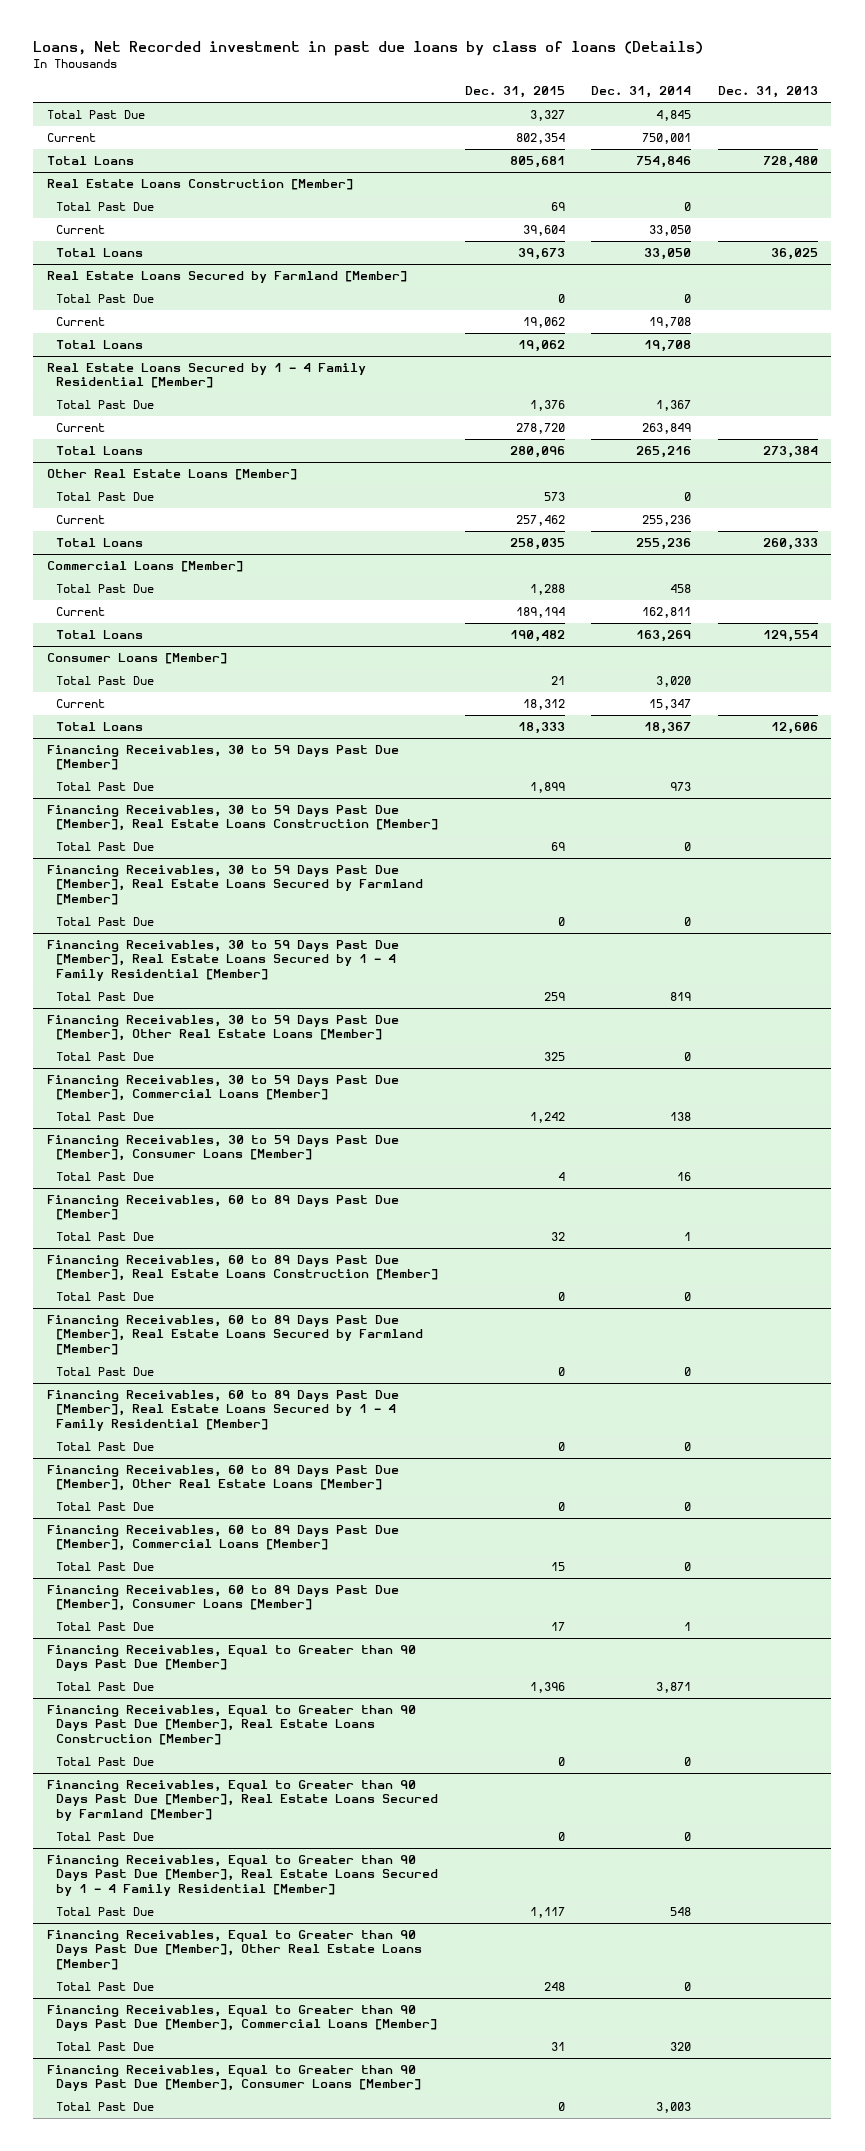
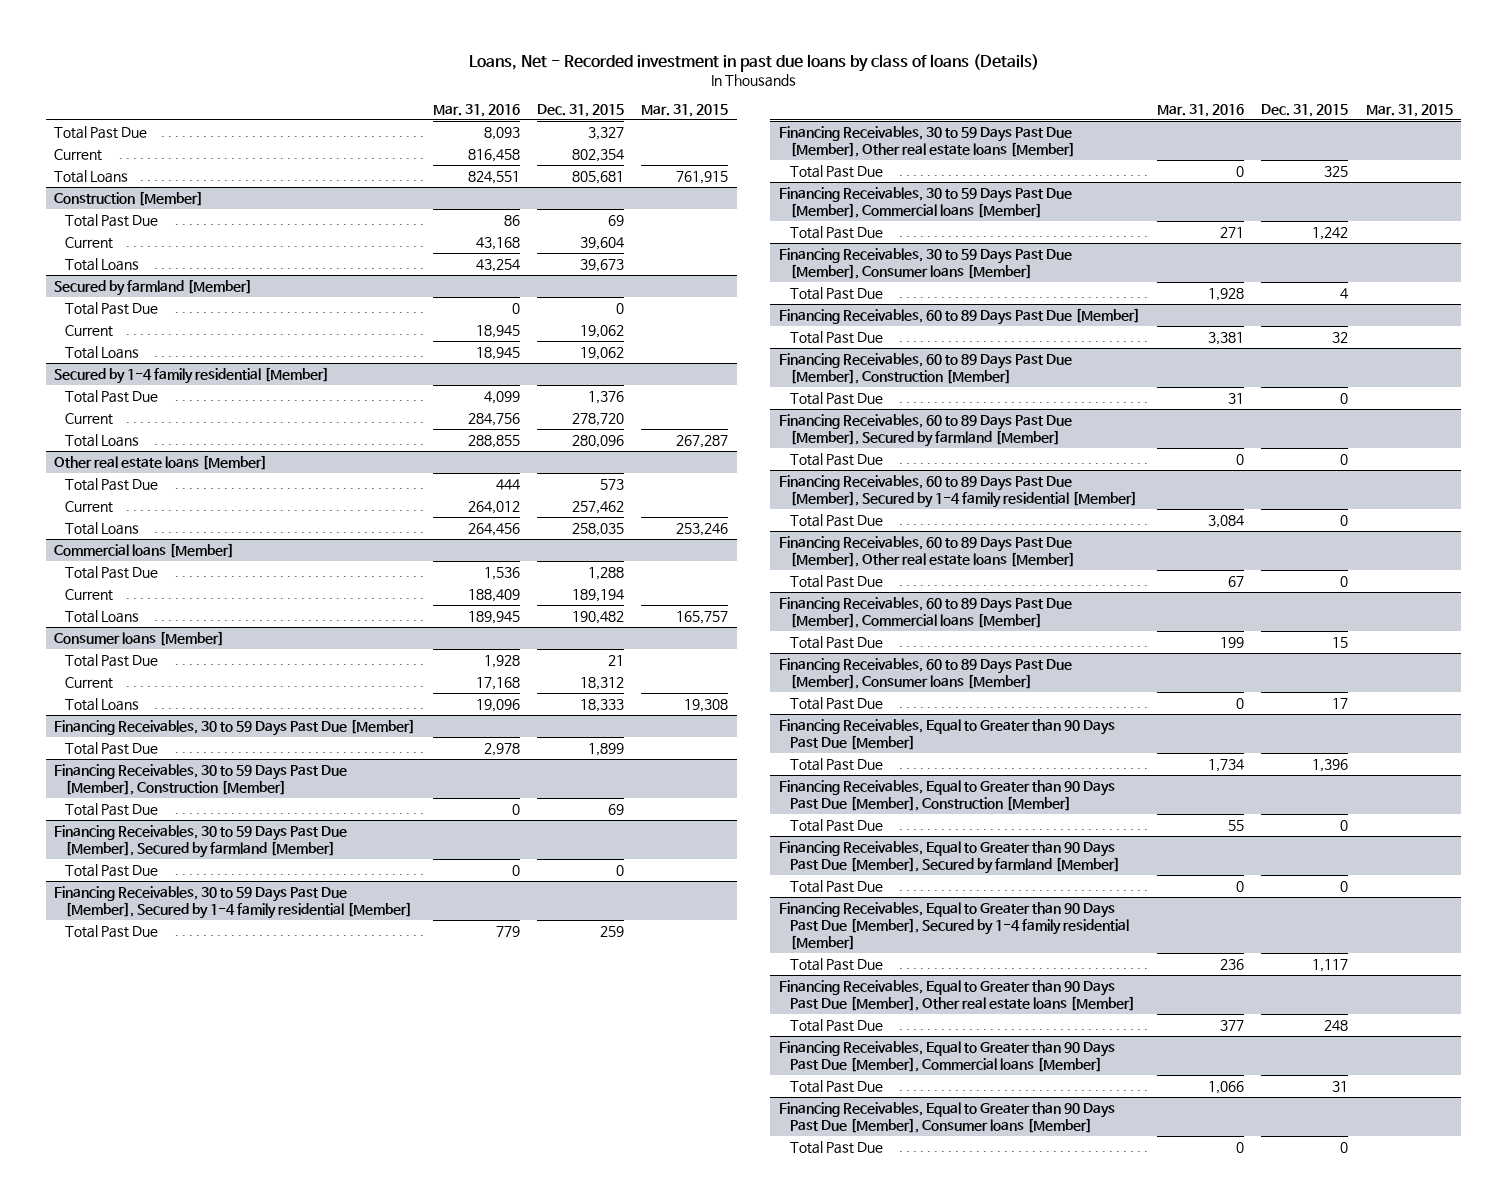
[33,40,704,56] Loans, Net Recorded investment in past due loans by class of loans (Details) -> [468,53,1039,72] Loans, Net - Recorded investment in past due loans by class of loans (Details)
[591,86,692,99] Dec. 31, 2014 -> none
[717,86,818,99] Dec. 31, 2013 -> none
none -> [432,103,520,117] Mar. 31, 2016
none -> [641,103,729,117] Mar. 31, 2015
[46,178,353,190] Real Estate Loans Construction [Member] -> none
none -> [54,190,204,206] Construction [Member]
[46,270,407,283] Real Estate Loans Secured by Farmland [Member] -> [54,278,253,296] Secured by farmland [Member]
[46,362,366,389] Real Estate Loans Secured by 1 - 4 Family Residential [Member] -> [54,366,330,384] Secured by 1-4 family residential [Member]
[46,468,297,480] Other Real Estate Loans [Member] -> [54,454,268,470] Other real estate loans [Member]
[46,560,243,572] Commercial Loans [Member] -> [54,542,235,558] Commercial loans [Member]
[46,652,227,664] Consumer Loans [Member] -> [54,630,225,646] Consumer loans [Member]
[46,804,438,832] Financing Receivables, 30 to 59 Days Past Due [Member], Real Estate Loans Construction [Member] -> [54,763,348,795] Financing Receivables, 30 to 59 Days Past Due [Member], Construction [Member]
[46,864,423,906] Financing Receivables, 30 to 59 Days Past Due [Member], Real Estate Loans Secured by Farmland [Member] -> [54,824,348,858] Financing Receivables, 30 to 59 Days Past Due [Member], Secured by farmland [Member]
[46,939,399,982] Financing Receivables, 30 to 59 Days Past Due [Member], Real Estate Loans Secured by 1 - 4 Family Residential [Member] -> [54,885,413,919] Financing Receivables, 30 to 59 Days Past Due [Member], Secured by 1-4 family residential [Member]
[46,1014,399,1042] Financing Receivables, 30 to 59 Days Past Due [Member], Other Real Estate Loans [Member] -> [778,125,1075,157] Financing Receivables, 30 to 59 Days Past Due [Member], Other real estate loans [Member]
[46,1074,399,1102] Financing Receivables, 30 to 59 Days Past Due [Member], Commercial Loans [Member] -> [778,186,1072,218] Financing Receivables, 30 to 59 Days Past Due [Member], Commercial loans [Member]
[46,1134,399,1162] Financing Receivables, 30 to 59 Days Past Due [Member], Consumer Loans [Member] -> [778,247,1072,279] Financing Receivables, 30 to 59 Days Past Due [Member], Consumer loans [Member]
[46,1254,438,1282] Financing Receivables, 60 to 89 Days Past Due [Member], Real Estate Loans Construction [Member] -> [778,352,1072,384] Financing Receivables, 60 to 89 Days Past Due [Member], Construction [Member]
[46,1314,423,1356] Financing Receivables, 60 to 89 Days Past Due [Member], Real Estate Loans Secured by Farmland [Member] -> [778,413,1072,447] Financing Receivables, 60 to 89 Days Past Due [Member], Secured by farmland [Member]
[46,1389,399,1432] Financing Receivables, 60 to 89 Days Past Due [Member], Real Estate Loans Secured by 1 - 4 Family Residential [Member] -> [778,474,1137,508] Financing Receivables, 60 to 89 Days Past Due [Member], Secured by 1-4 family residential [Member]
[46,1464,399,1492] Financing Receivables, 60 to 89 Days Past Due [Member], Other Real Estate Loans [Member] -> [778,535,1075,567] Financing Receivables, 60 to 89 Days Past Due [Member], Other real estate loans [Member]
[46,1524,399,1552] Financing Receivables, 60 to 89 Days Past Due [Member], Commercial Loans [Member] -> [778,596,1072,628] Financing Receivables, 60 to 89 Days Past Due [Member], Commercial loans [Member]
[46,1584,399,1612] Financing Receivables, 60 to 89 Days Past Due [Member], Consumer Loans [Member] -> [778,657,1072,689] Financing Receivables, 60 to 89 Days Past Due [Member], Consumer loans [Member]
[46,1704,416,1746] Financing Receivables, Equal to Greater than 90 Days Past Due [Member], Real Estate Loans Construction [Member] -> [778,779,1115,811] Financing Receivables, Equal to Greater than 90 Days Past Due [Member], Construction [Member]
[46,1779,438,1822] Financing Receivables, Equal to Greater than 90 Days Past Due [Member], Real Estate Loans Secured by Farmland [Member] -> [778,840,1120,874] Financing Receivables, Equal to Greater than 90 Days Past Due [Member], Secured by farmland [Member]
[46,1854,438,1897] Financing Receivables, Equal to Greater than 90 Days Past Due [Member], Real Estate Loans Secured by 1 - 4 Family Residential [Member] -> [778,901,1129,950] Financing Receivables, Equal to Greater than 90 Days Past Due [Member], Secured by 1-4 family residential [Member]
[46,1929,422,1971] Financing Receivables, Equal to Greater than 90 Days Past Due [Member], Other Real Estate Loans [Member] -> [778,979,1135,1011] Financing Receivables, Equal to Greater than 90 Days Past Due [Member], Other real estate loans [Member]
[46,2004,437,2032] Financing Receivables, Equal to Greater than 90 Days Past Due [Member], Commercial Loans [Member] -> [778,1040,1115,1072] Financing Receivables, Equal to Greater than 90 Days Past Due [Member], Commercial loans [Member]
[46,2064,421,2092] Financing Receivables, Equal to Greater than 90 Days Past Due [Member], Consumer Loans [Member] -> [778,1101,1115,1133] Financing Receivables, Equal to Greater than 90 Days Past Due [Member], Consumer loans [Member]

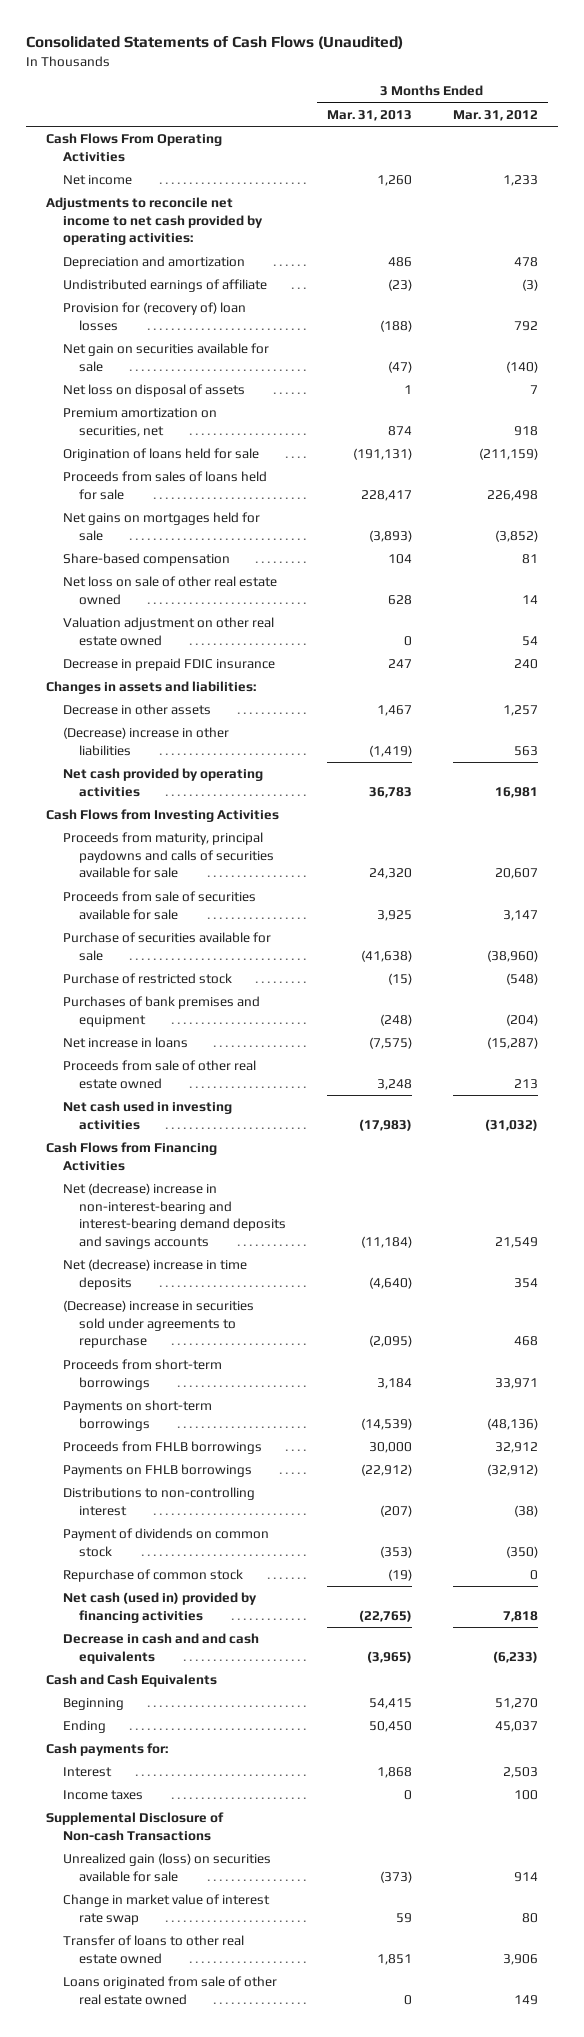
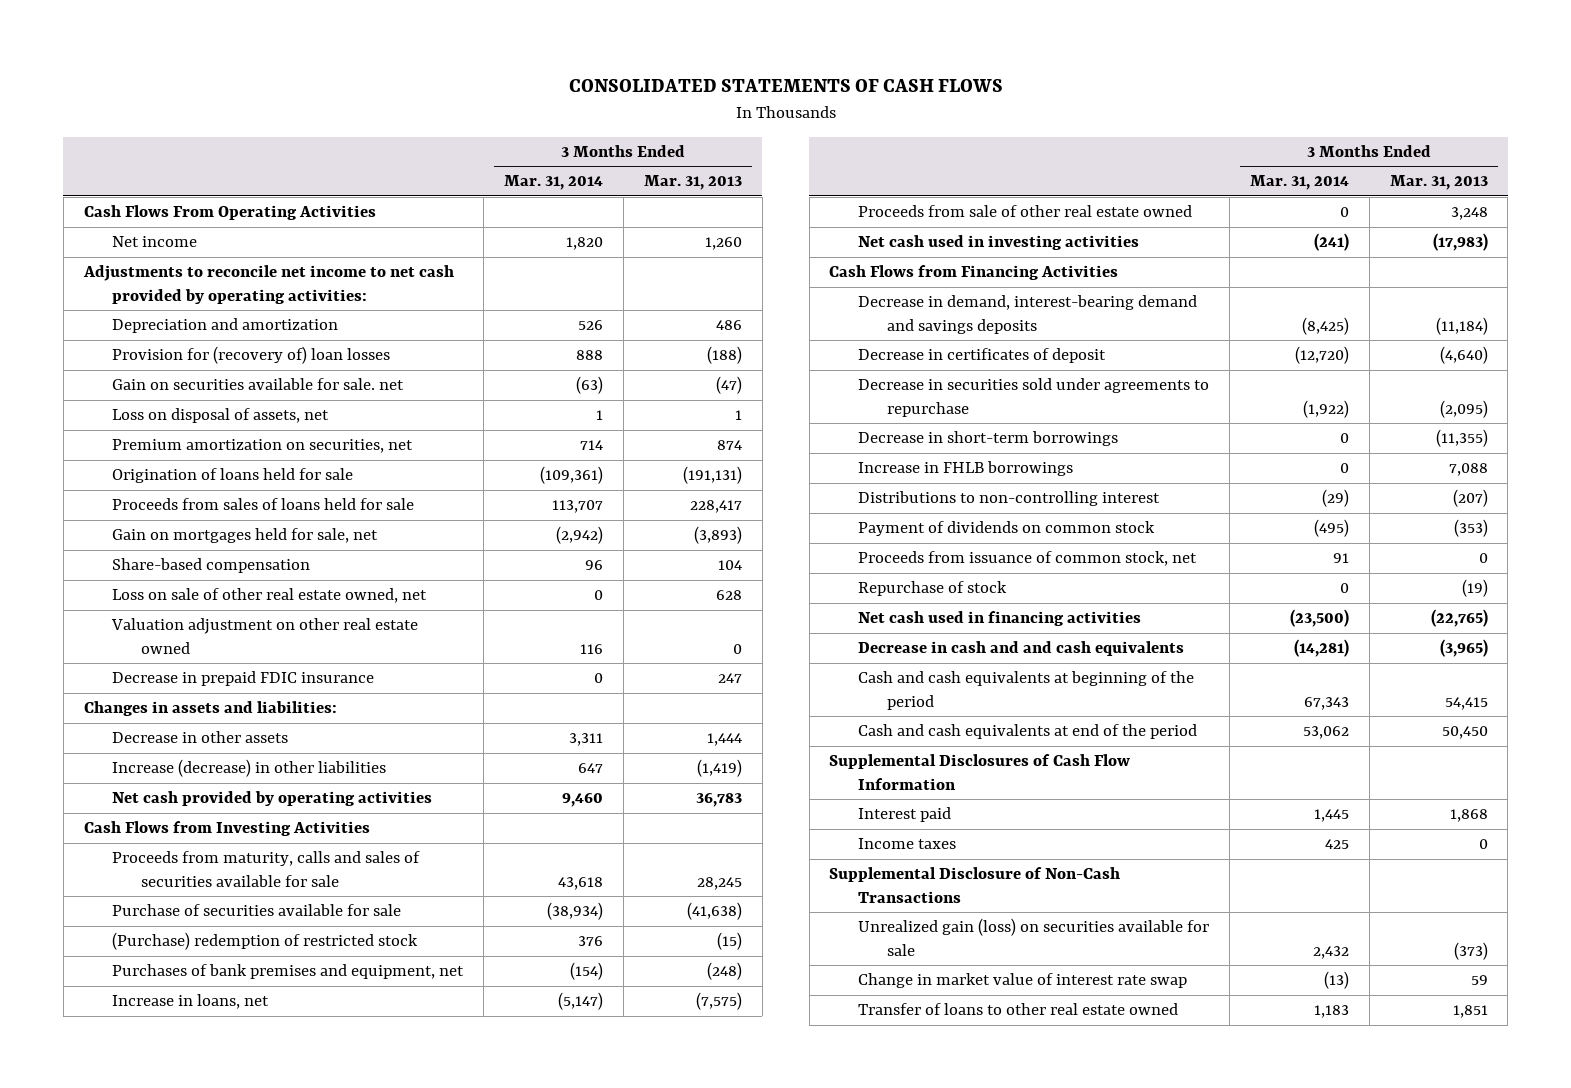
[25,36,403,50] Consolidated Statements of Cash Flows (Unaudited) -> [568,79,1003,93] CONSOLIDATED STATEMENTS OF CASH FLOWS
[452,109,538,121] Mar. 31, 2012 -> none
none -> [503,175,603,191] Mar. 31, 2014
[62,279,267,293] Undistributed earnings of affiliate -> none
[62,343,269,372] Net gain on securities available for sale -> [112,378,405,391] Gain on securities available for sale. net
[62,384,245,398] Net loss on disposal of assets -> [112,408,330,424] Loss on disposal of assets, net
[62,512,260,541] Net gains on mortgages held for sale -> [112,528,379,544] Gain on mortgages held for sale, net
[62,576,277,605] Net loss on sale of other real estate owned -> [112,588,428,604] Loss on sale of other real estate owned, net
[376,705,412,717] 1,467 -> [706,733,742,747] 1,444
[62,727,229,756] (Decrease) increase in other liabilities -> [112,759,387,778] Increase (decrease) in other liabilities
[62,891,256,920] Proceeds from sale of securities available for sale -> none
[62,832,274,879] Proceeds from maturity, principal paydowns and calls of securities available for sale -> [112,851,421,887] Proceeds from maturity, calls and sales of securities available for sale
[368,868,412,880] 24,320 -> [696,876,742,890] 28,245
[62,973,232,985] Purchase of restricted stock -> [112,932,419,951] (Purchase) redemption of restricted stock
[62,996,260,1027] Purchases of bank premises and equipment -> [112,964,465,980] Purchases of bank premises and equipment, net
[62,1037,188,1049] Net increase in loans -> [112,994,270,1010] Increase in loans, net
[62,1359,222,1390] Proceeds from short-term borrowings -> none
[62,1464,252,1478] Payments on FHLB borrowings -> none
[62,1183,286,1249] Net (decrease) increase in non-interest-bearing and interest-bearing demand deposits and savings accounts -> [857,295,1197,334] Decrease in demand, interest-bearing demand and savings deposits
[62,1259,247,1290] Net (decrease) increase in time deposits -> [857,348,1106,364] Decrease in certificates of deposit
[62,1300,254,1349] (Decrease) increase in securities sold under agreements to repurchase -> [857,378,1209,417] Decrease in securities sold under agreements to repurchase
[62,1400,212,1431] Payments on short-term borrowings -> [857,431,1118,447] Decrease in short-term borrowings
[360,1417,412,1430] (14,539) -> [1435,429,1488,448] (11,355)
[62,1441,262,1455] Proceeds from FHLB borrowings -> [857,461,1073,477] Increase in FHLB borrowings
[368,1442,412,1454] 30,000 -> [1448,463,1488,477] 7,088
none -> [857,551,1197,567] Proceeds from issuance of common stock, net
[62,1569,243,1583] Repurchase of common stock -> [857,581,1007,597] Repurchase of stock
[62,1592,257,1623] Net cash (used in) provided by financing activities -> [857,611,1141,627] Net cash used in financing activities
[46,1674,218,1688] Cash and Cash Equivalents -> none
[46,1743,169,1757] Cash payments for: -> none
[62,1698,124,1711] Beginning -> [857,671,1194,710] Cash and cash equivalents at beginning of the period
[62,1720,106,1734] Ending -> [857,724,1197,740] Cash and cash equivalents at end of the period
none -> [829,754,1131,790] Supplemental Disclosures of Cash Flow Information
[62,1767,112,1778] Interest -> [857,807,951,823] Interest paid
[46,1812,225,1841] Supplemental Disclosure of Non-cash Transactions -> [829,867,1121,903] Supplemental Disclosure of Non-Cash Transactions
[62,1976,277,2005] Loans originated from sale of other real estate owned -> none

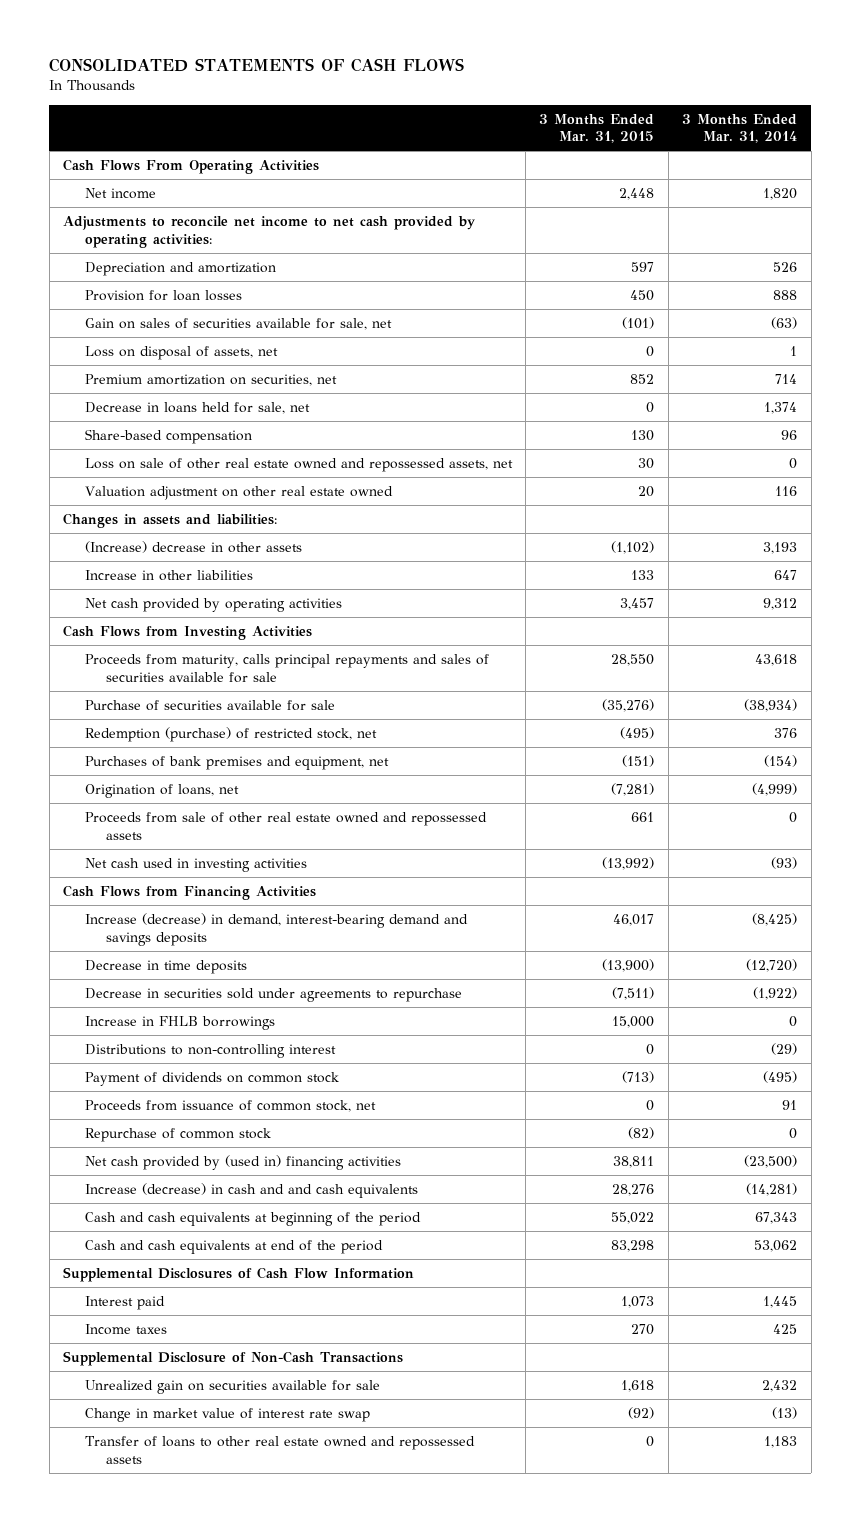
[643,175,742,191] Mar. 31, 2013 -> none
none -> [539,113,655,144] 3 Months Ended Mar. 31, 2015
[112,346,391,365] Provision for (recovery of) loan losses -> [84,289,242,301] Provision for loan losses
[112,378,405,391] Gain on securities available for sale. net -> [84,317,392,330] Gain on sales of securities available for sale, net
[112,498,415,511] Proceeds from sales of loans held for sale -> none
[112,528,379,544] Gain on mortgages held for sale, net -> none
[112,468,354,484] Origination of loans held for sale -> [84,401,310,414] Decrease in loans held for sale, net
[539,466,603,485] (109,361) -> [764,401,798,414] 1,374
[112,588,428,604] Loss on sale of other real estate owned, net -> [84,457,513,472] Loss on sale of other real estate owned and repossessed assets, net
[112,671,375,687] Decrease in prepaid FDIC insurance -> none
[112,731,289,744] Decrease in other assets -> [84,540,302,553] (Increase) decrease in other assets
[568,733,603,747] 3,311 -> [763,541,798,554] 3,193
[112,759,387,778] Increase (decrease) in other liabilities -> [84,569,253,581] Increase in other liabilities
[561,793,603,808] 9,460 -> [763,597,798,610] 9,312
[112,851,421,887] Proceeds from maturity, calls and sales of securities available for sale -> [84,653,489,683] Proceeds from maturity, calls principal repayments and sales of securities available for sale
[112,932,419,951] (Purchase) redemption of restricted stock -> [84,726,377,742] Redemption (purchase) of restricted stock, net
[112,994,270,1010] Increase in loans, net -> [84,783,239,798] Origination of loans, net
[557,992,603,1011] (5,147) -> [752,782,798,796] (4,999)
[857,205,1192,218] Proceeds from sale of other real estate owned -> [84,811,487,840] Proceeds from sale of other real estate owned and repossessed assets
[1313,233,1349,252] (241) -> [771,856,798,869] (93)
[857,295,1197,334] Decrease in demand, interest-bearing demand and savings deposits -> [84,912,468,946] Increase (decrease) in demand, interest-bearing demand and savings deposits
[857,348,1106,364] Decrease in certificates of deposit -> [84,959,247,974] Decrease in time deposits
[857,431,1118,447] Decrease in short-term borrowings -> none
[857,581,1007,597] Repurchase of stock -> [84,1127,271,1142] Repurchase of common stock
[857,611,1141,627] Net cash used in financing activities -> [84,1154,401,1170] Net cash provided by (used in) financing activities
[857,641,1184,657] Decrease in cash and and cash equivalents -> [84,1182,418,1198] Increase (decrease) in cash and and cash equivalents
[857,918,1209,956] Unrealized gain (loss) on securities available for sale -> [84,1379,380,1394] Unrealized gain on securities available for sale
[857,1003,1178,1016] Transfer of loans to other real estate owned -> [84,1435,475,1464] Transfer of loans to other real estate owned and repossessed assets

